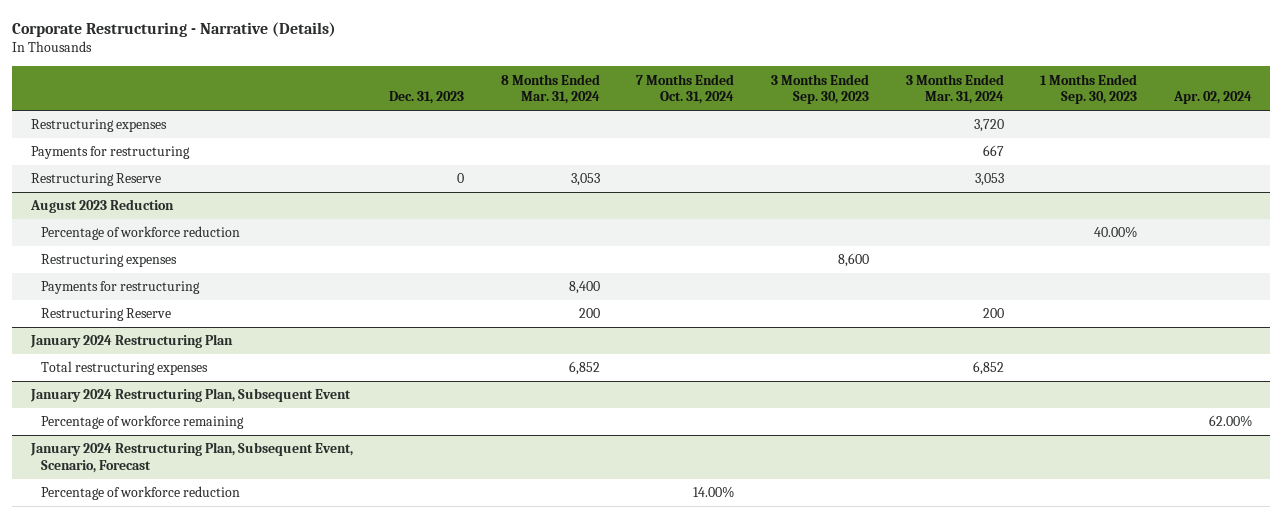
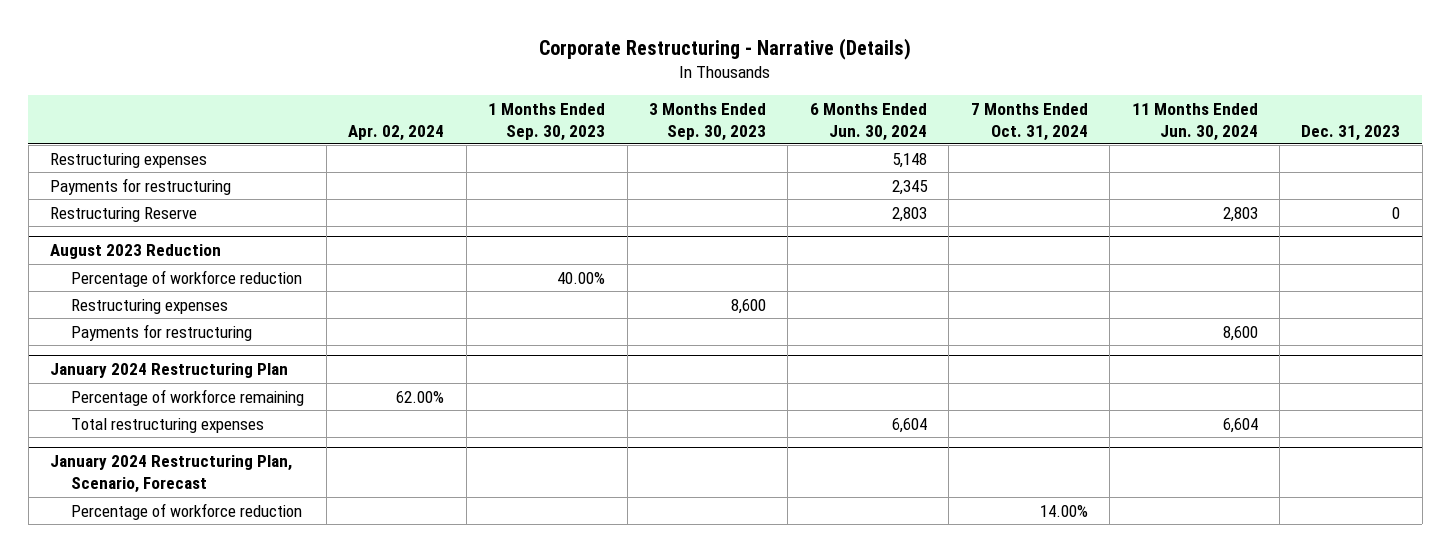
[500,73,600,105] 8 Months Ended Mar. 31, 2024 -> none
[905,73,1004,105] 3 Months Ended Mar. 31, 2024 -> none
none -> [809,102,927,141] 6 Months Ended Jun. 30, 2024
none -> [1131,102,1258,141] 11 Months Ended Jun. 30, 2024
[41,308,172,322] Restructuring Reserve -> none
none -> [71,388,305,406] Percentage of workforce remaining
[29,388,351,403] January 2024 Restructuring Plan, Subsequent Event -> none
[41,415,245,430] Percentage of workforce remaining -> none
[29,442,353,474] January 2024 Restructuring Plan, Subsequent Event, Scenario, Forecast -> [50,455,293,494] January 2024 Restructuring Plan, Scenario, Forecast

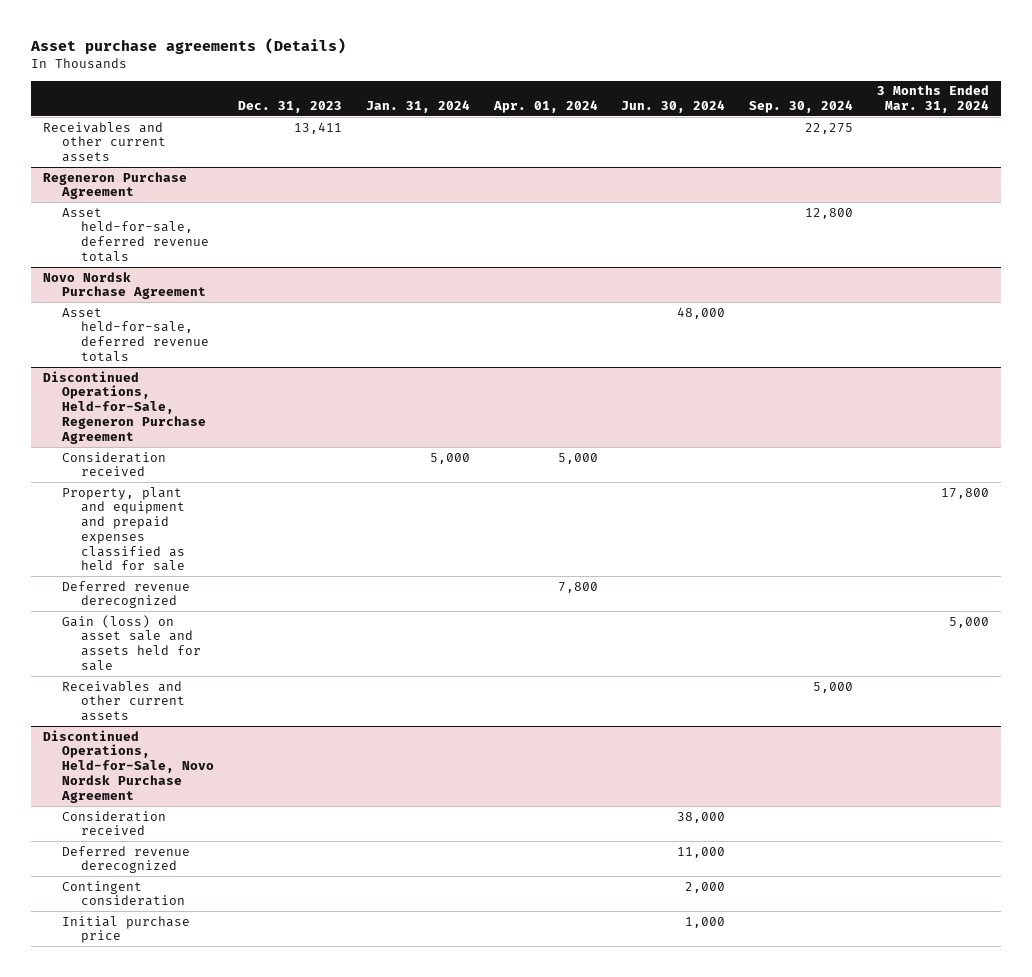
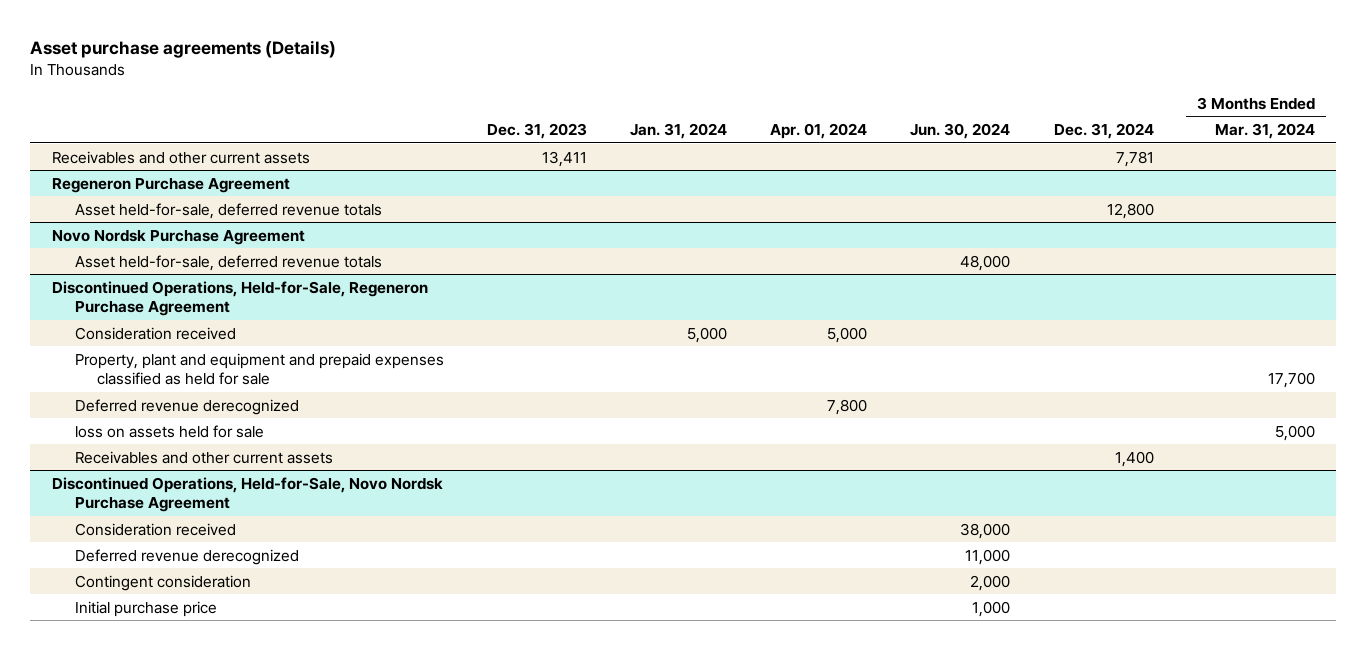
[749,100,854,114] Sep. 30, 2024 -> none
none -> [1053,123,1154,140] Dec. 31, 2024
[941,487,990,499] 17,800 -> [1267,372,1315,389] 17,700
[62,614,202,671] Gain (loss) on asset sale and assets held for sale -> [74,424,264,438] loss on assets held for sale

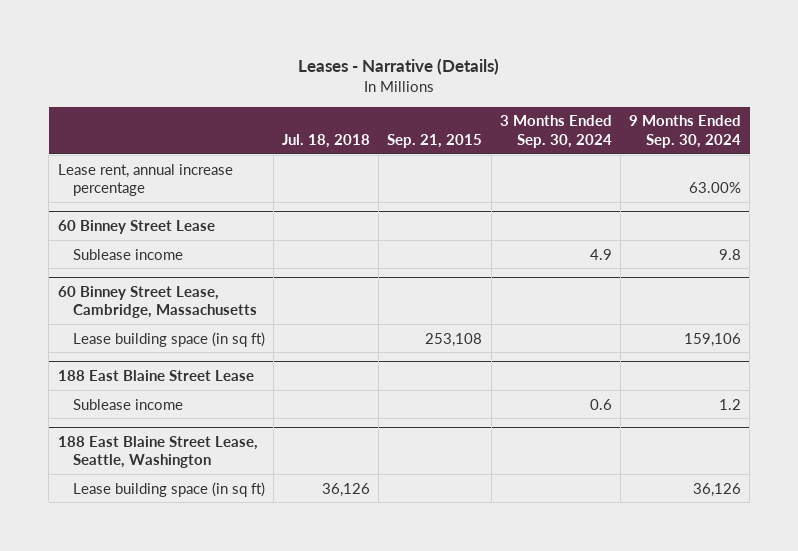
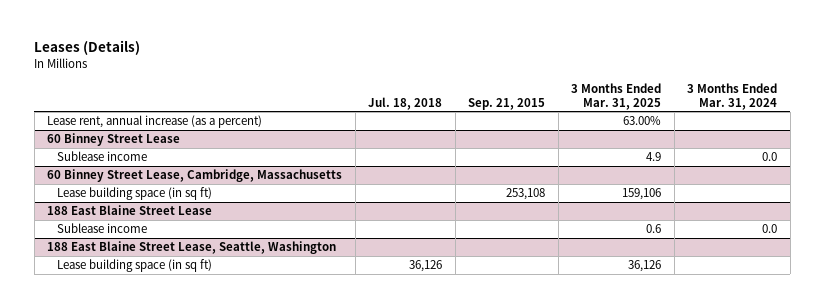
[298,57,500,75] Leases - Narrative (Details) -> [34,40,141,56] Leases (Details)
[499,115,612,148] 3 Months Ended Sep. 30, 2024 -> none
[628,115,741,148] 9 Months Ended Sep. 30, 2024 -> none
none -> [571,82,662,110] 3 Months Ended Mar. 31, 2025
none -> [687,82,778,110] 3 Months Ended Mar. 31, 2024
[57,163,233,197] Lease rent, annual increase percentage -> [47,115,263,129] Lease rent, annual increase (as a percent)

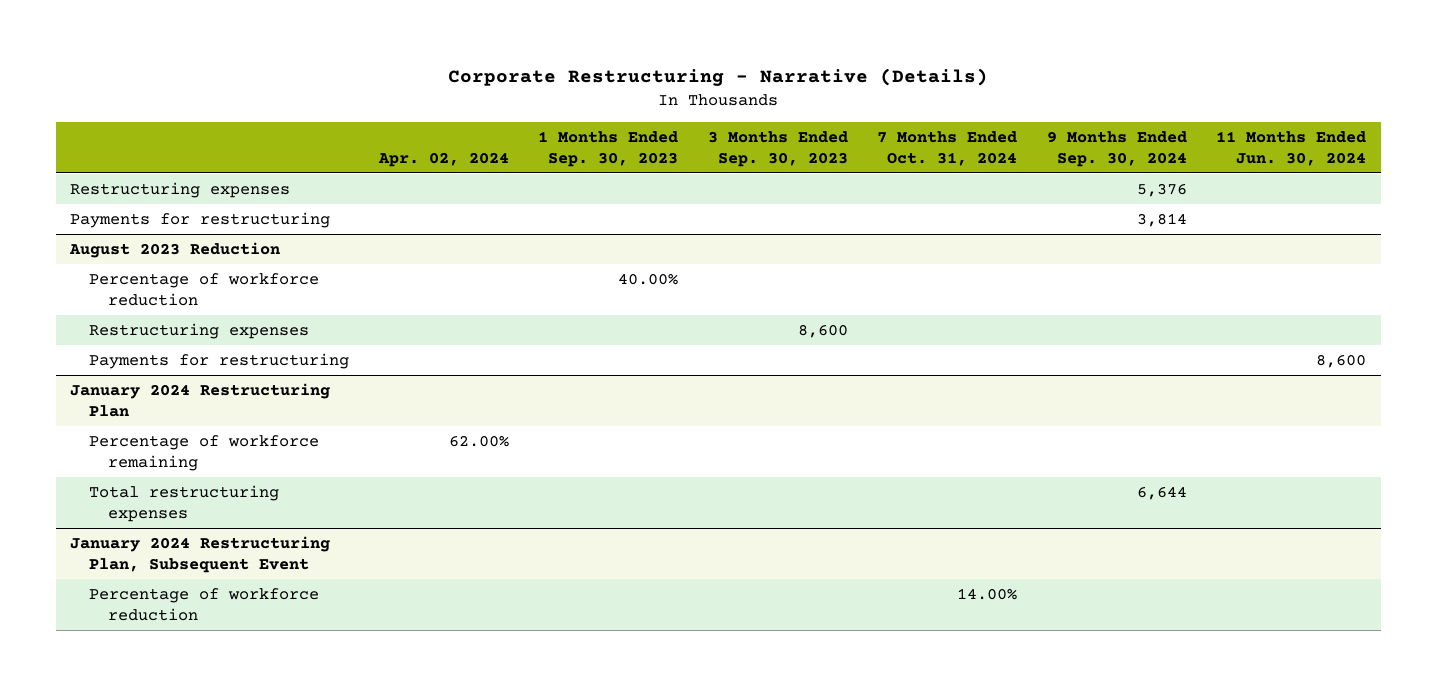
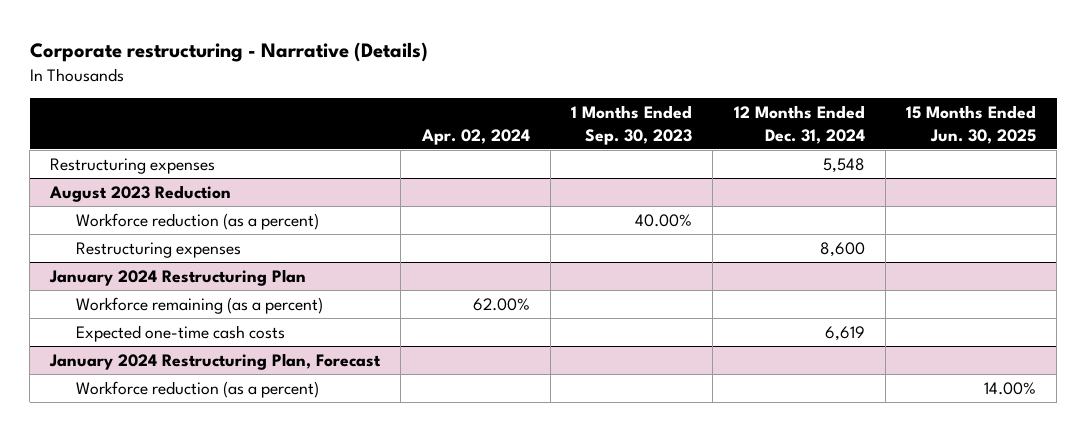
[448,67,989,86] Corporate Restructuring - Narrative (Details) -> [29,41,428,62] Corporate restructuring - Narrative (Details)
[707,130,848,167] 3 Months Ended Sep. 30, 2023 -> none
[877,130,1018,166] 7 Months Ended Oct. 31, 2024 -> none
[1046,130,1187,167] 9 Months Ended Sep. 30, 2024 -> none
[1216,130,1367,166] 11 Months Ended Jun. 30, 2024 -> none
none -> [733,104,865,144] 12 Months Ended Dec. 31, 2024
none -> [906,104,1037,144] 15 Months Ended Jun. 30, 2025
[70,211,331,228] Payments for restructuring -> none
[88,272,319,306] Percentage of workforce reduction -> [76,212,320,230] Workforce reduction (as a percent)
[88,352,349,369] Payments for restructuring -> none
[88,434,319,471] Percentage of workforce remaining -> [76,296,324,314] Workforce remaining (as a percent)
[88,484,279,522] Total restructuring expenses -> [76,324,286,342] Expected one-time cash costs
[70,535,331,573] January 2024 Restructuring Plan, Subsequent Event -> [49,352,382,370] January 2024 Restructuring Plan, Forecast
[88,587,319,621] Percentage of workforce reduction -> [76,380,320,398] Workforce reduction (as a percent)

